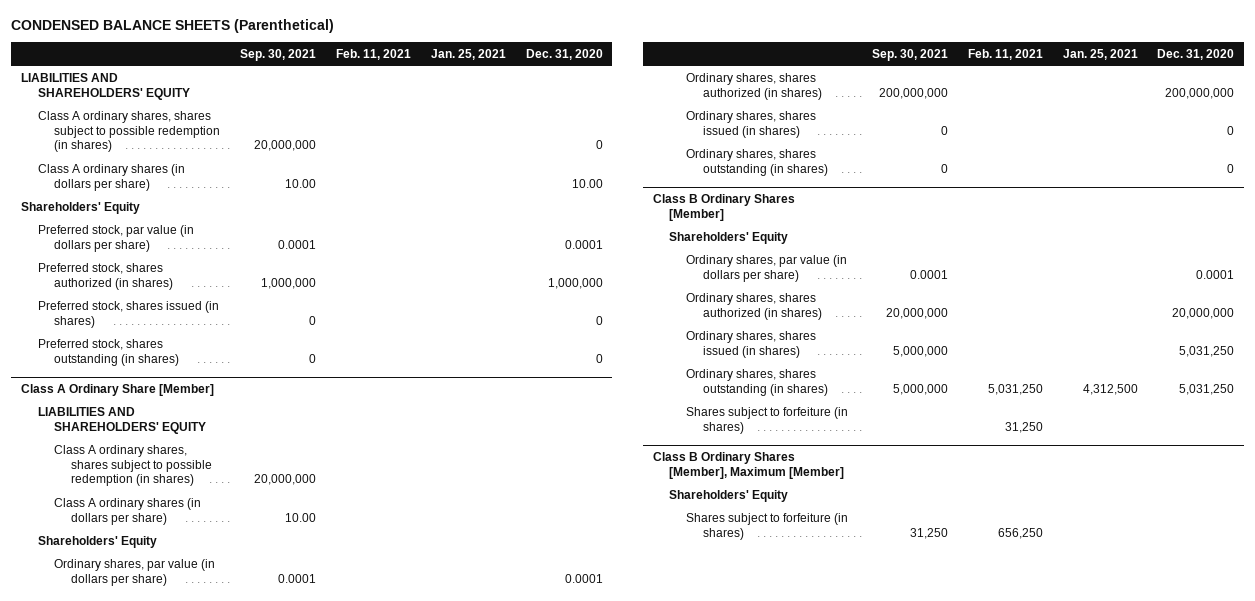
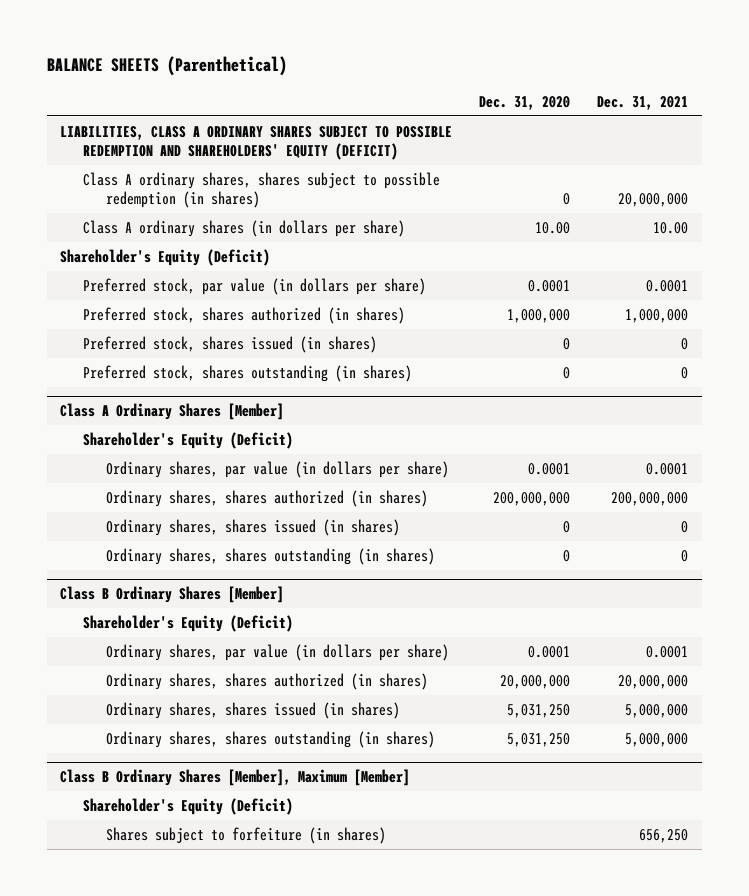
[11,19,335,34] CONDENSED BALANCE SHEETS (Parenthetical) -> [46,55,287,76] BALANCE SHEETS (Parenthetical)
[240,48,317,61] Sep. 30, 2021 -> none
[335,48,411,60] Feb. 11, 2021 -> none
[430,48,506,60] Jan. 25, 2021 -> none
none -> [597,95,689,110] Dec. 31, 2021
[21,72,190,100] LIABILITIES AND SHAREHOLDERS' EQUITY -> [60,125,453,160] LIABILITIES, CLASS A ORDINARY SHARES SUBJECT TO POSSIBLE REDEMPTION AND SHAREHOLDERS' EQUITY (DEFICIT)
[21,201,141,214] Shareholders' Equity -> [60,248,271,266] Shareholder's Equity (Deficit)
[37,406,207,434] LIABILITIES AND SHAREHOLDERS' EQUITY -> none
[54,444,212,487] Class A ordinary shares, shares subject to possible redemption (in shares) -> none
[54,497,202,525] Class A ordinary shares (in dollars per share) -> none
[21,384,215,397] Class A Ordinary Share [Member] -> [60,403,285,421] Class A Ordinary Shares [Member]
[37,535,157,548] Shareholders' Equity -> [82,431,293,449] Shareholder's Equity (Deficit)
[669,231,789,244] Shareholders' Equity -> [82,614,293,632] Shareholder's Equity (Deficit)
[686,406,849,434] Shares subject to forfeiture (in shares) -> none
[669,489,789,502] Shareholders' Equity -> [82,797,293,815] Shareholder's Equity (Deficit)

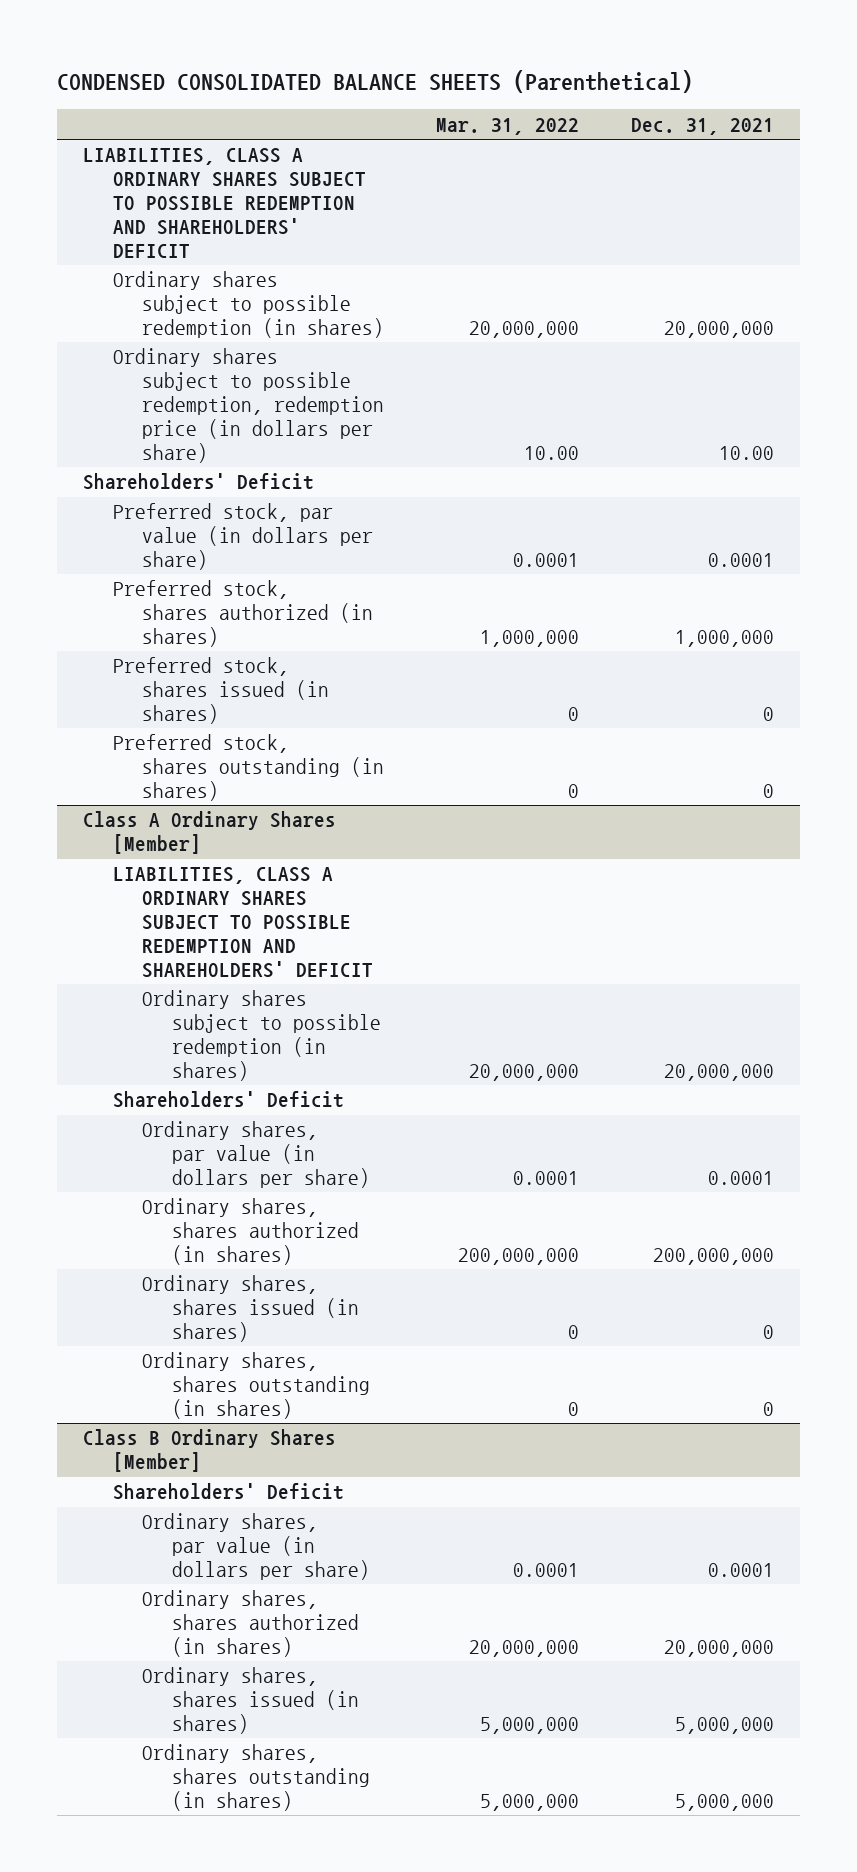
[46,55,287,76] BALANCE SHEETS (Parenthetical) -> [56,69,693,93] CONDENSED CONSOLIDATED BALANCE SHEETS (Parenthetical)
[479,95,571,110] Dec. 31, 2020 -> none
none -> [436,117,580,135] Mar. 31, 2022
[60,125,453,160] LIABILITIES, CLASS A ORDINARY SHARES SUBJECT TO POSSIBLE REDEMPTION AND SHAREHOLDERS' EQUITY (DEFICIT) -> [82,148,366,258] LIABILITIES, CLASS A ORDINARY SHARES SUBJECT TO POSSIBLE REDEMPTION AND SHAREHOLDERS' DEFICIT
[82,171,440,208] Class A ordinary shares, shares subject to possible redemption (in shares) -> [112,271,385,339] Ordinary shares subject to possible redemption (in shares)
[82,219,405,237] Class A ordinary shares (in dollars per share) -> [112,348,385,463] Ordinary shares subject to possible redemption, redemption price (in dollars per share)
[60,248,271,266] Shareholder's Equity (Deficit) -> [82,473,314,491] Shareholders' Deficit
none -> [112,867,374,978] LIABILITIES, CLASS A ORDINARY SHARES SUBJECT TO POSSIBLE REDEMPTION AND SHAREHOLDERS' DEFICIT
none -> [142,990,381,1081] Ordinary shares subject to possible redemption (in shares)
[82,431,293,449] Shareholder's Equity (Deficit) -> [112,1091,344,1109] Shareholders' Deficit
[82,614,293,632] Shareholder's Equity (Deficit) -> [112,1483,344,1501] Shareholders' Deficit
[60,769,411,787] Class B Ordinary Shares [Member], Maximum [Member] -> none
[82,797,293,815] Shareholder's Equity (Deficit) -> none
[105,826,386,844] Shares subject to forfeiture (in shares) -> none

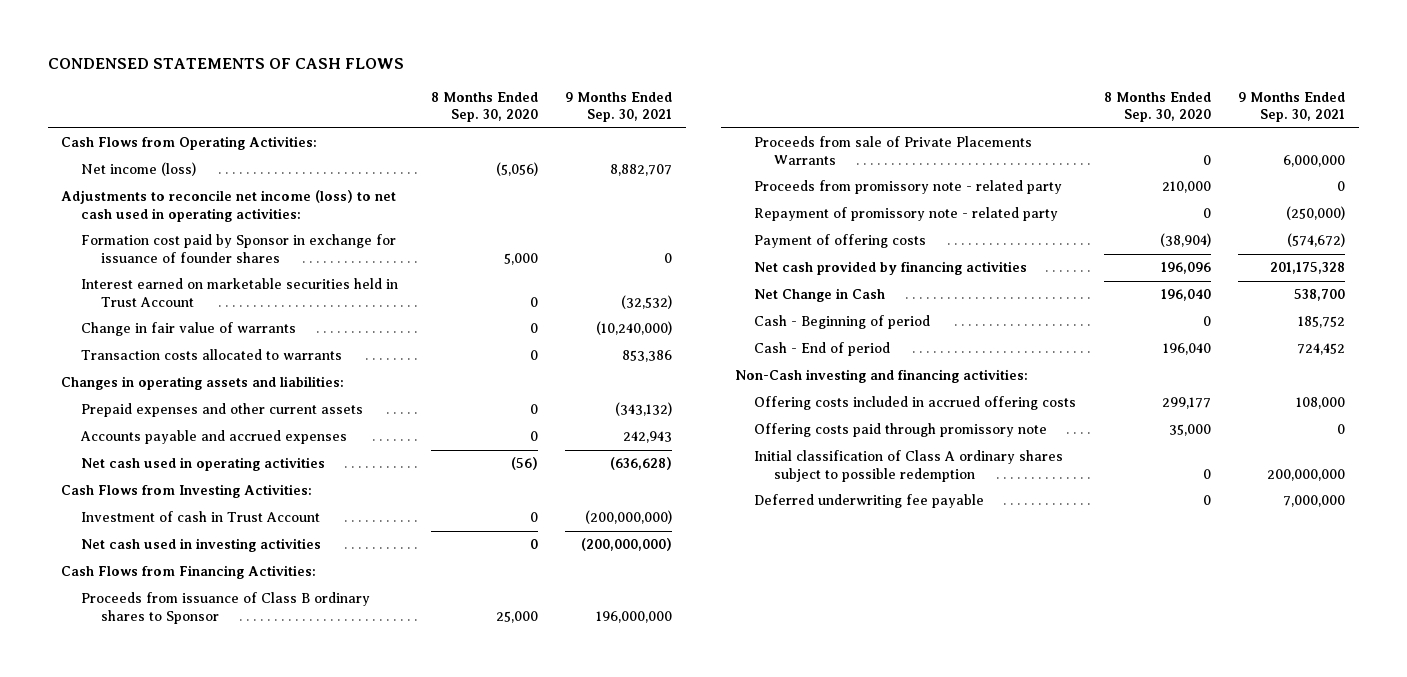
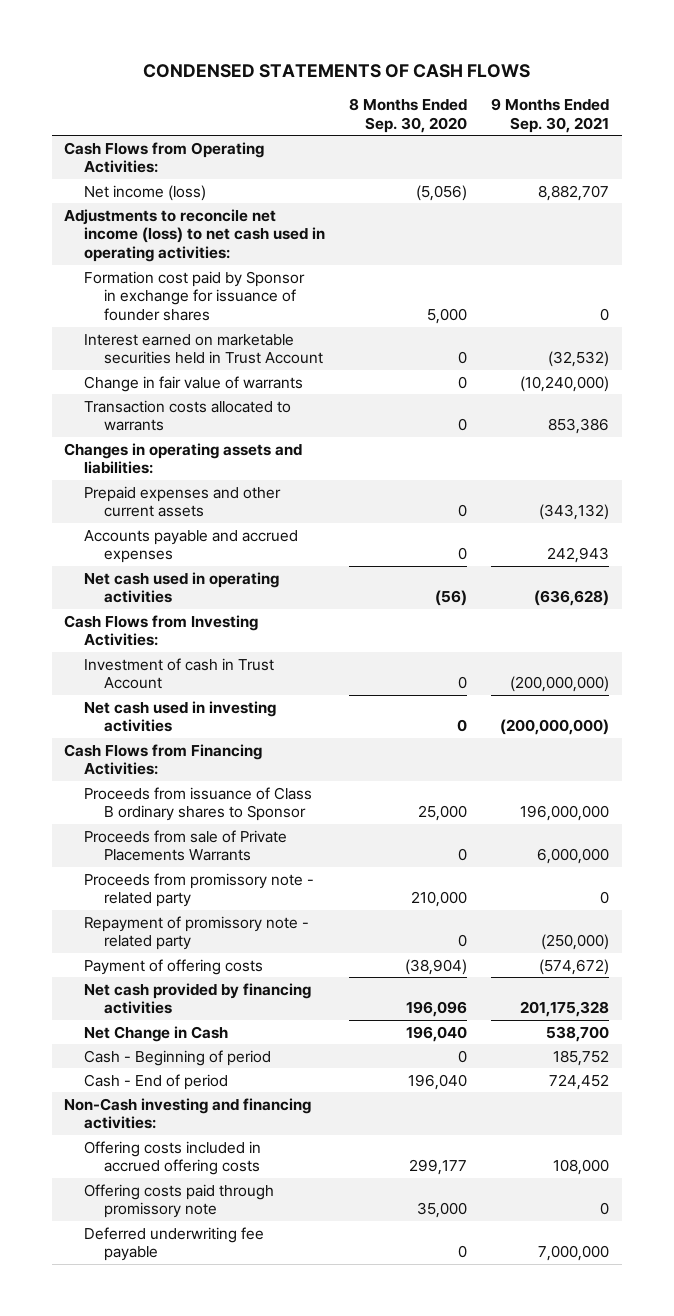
[754,450,1064,482] Initial classification of Class A ordinary shares subject to possible redemption -> none

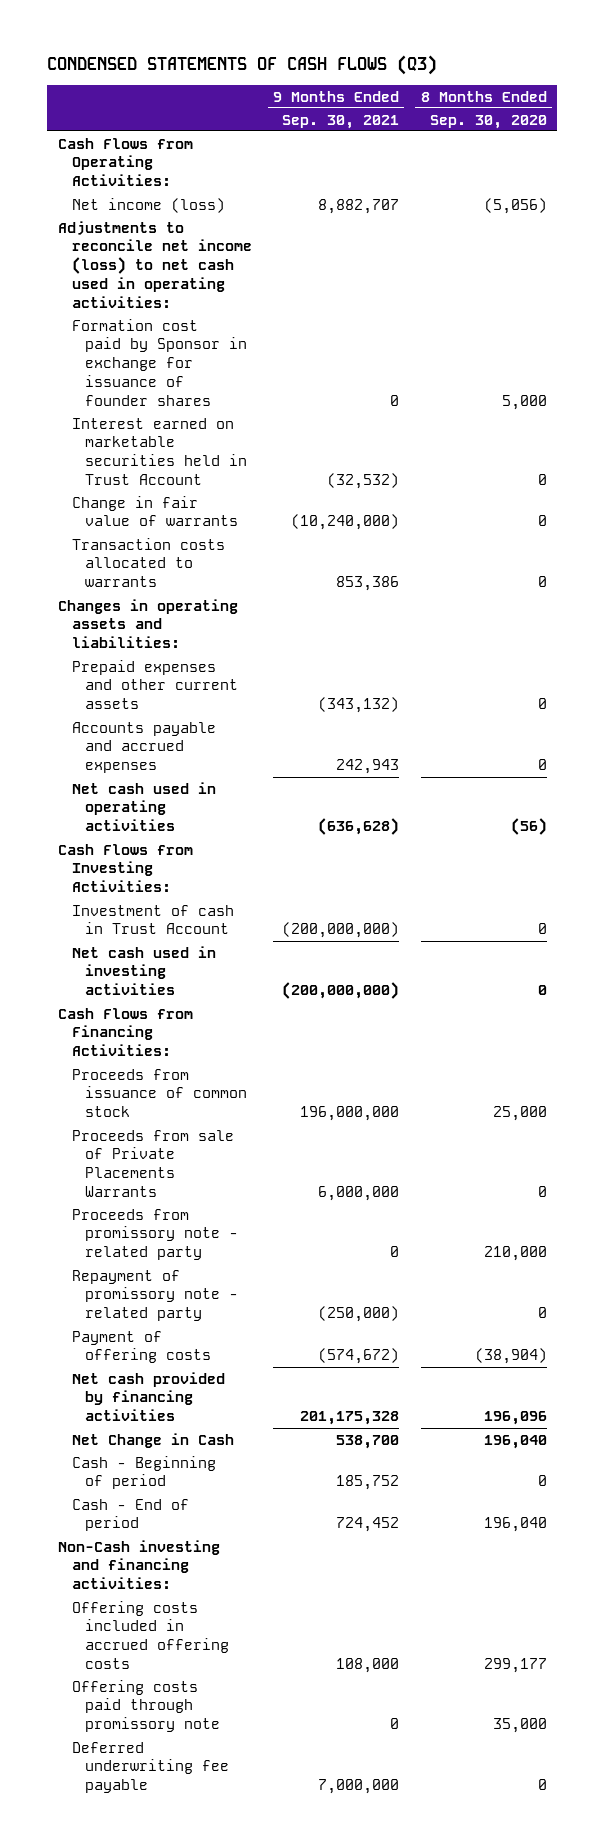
[142,63,530,78] CONDENSED STATEMENTS OF CASH FLOWS -> [47,55,438,76] CONDENSED STATEMENTS OF CASH FLOWS (Q3)
[84,786,313,822] Proceeds from issuance of Class B ordinary shares to Sponsor -> [71,1068,248,1118] Proceeds from issuance of common stock

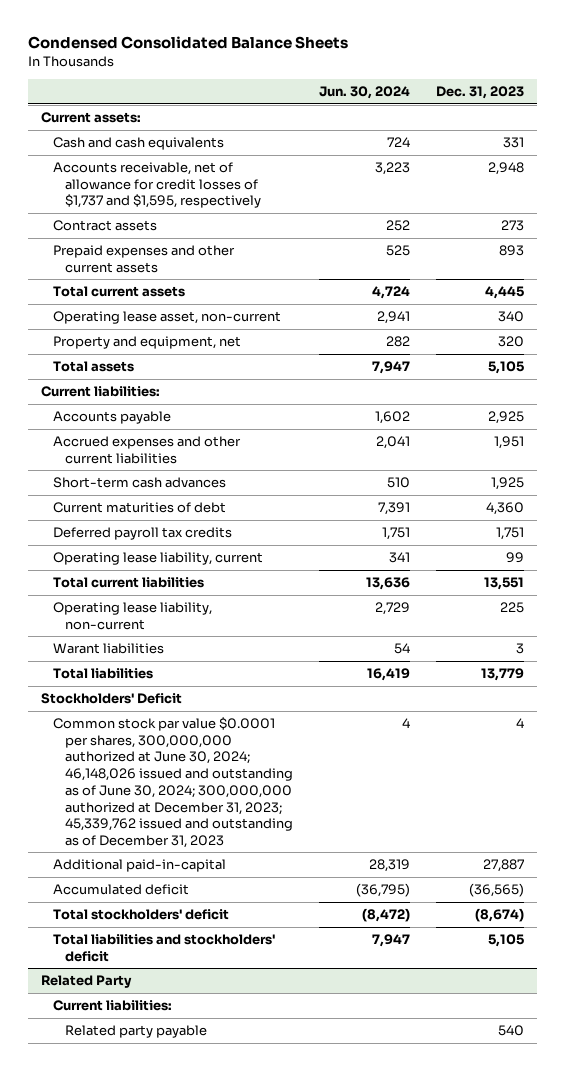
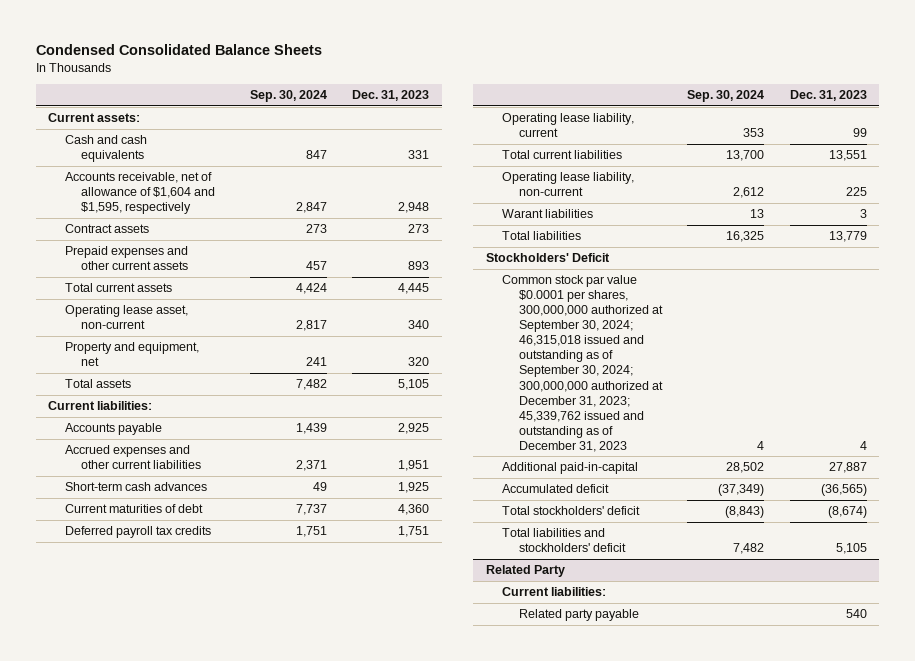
[318,86,410,100] Jun. 30, 2024 -> none
none -> [249,90,327,103] Sep. 30, 2024
[52,162,261,209] Accounts receivable, net of allowance for credit losses of $1,737 and $1,595, respectively -> [64,172,216,215] Accounts receivable, net of allowance of $1,604 and $1,595, respectively
[52,717,293,848] Common stock par value $0.0001 per shares, 300,000,000 authorized at June 30, 2024; 46,148,026 issued and outstanding as of June 30, 2024; 300,000,000 authorized at December 31, 2023; 45,339,762 issued and outstanding as of December 31, 2023 -> [502,275,663,452] Common stock par value $0.0001 per shares, 300,000,000 authorized at September 30, 2024; 46,315,018 issued and outstanding as of September 30, 2024; 300,000,000 authorized at December 31, 2023; 45,339,762 issued and outstanding as of December 31, 2023

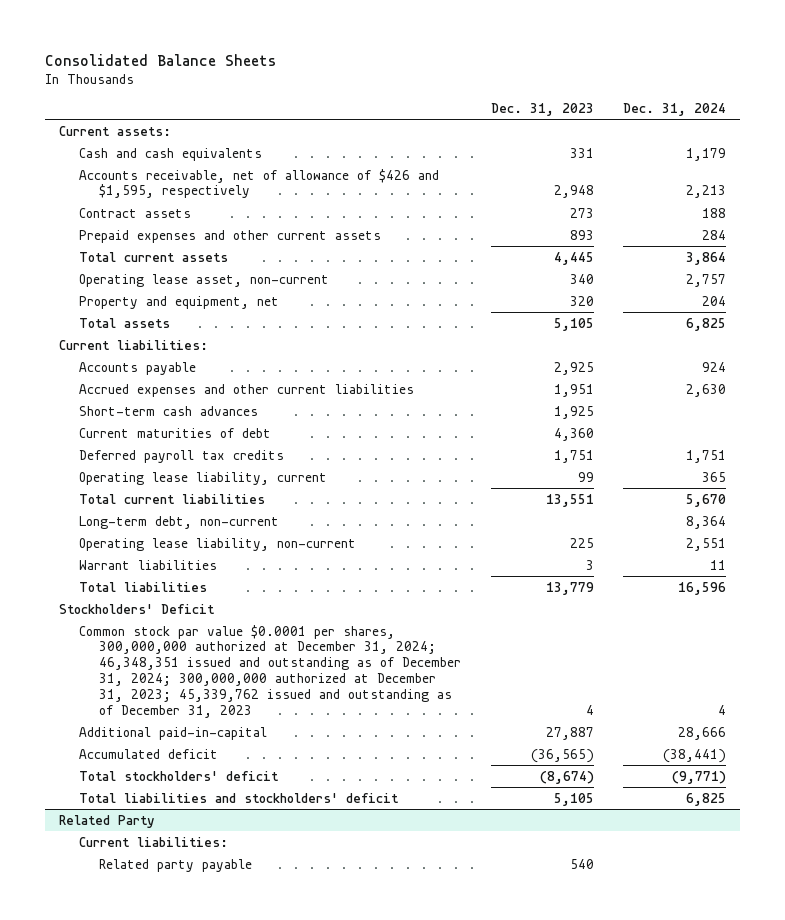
[35,43,322,55] Condensed Consolidated Balance Sheets -> [44,53,276,66] Consolidated Balance Sheets
[249,90,327,103] Sep. 30, 2024 -> none
none -> [622,102,726,116] Dec. 31, 2024
[64,172,216,215] Accounts receivable, net of allowance of $1,604 and $1,595, respectively -> [79,168,440,199] Accounts receivable, net of allowance of $426 and $1,595, respectively
none -> [79,515,280,529] Long-term debt, non-current
[502,209,594,219] Warant liabilities -> [79,559,218,570] Warrant liabilities
[502,275,663,452] Common stock par value $0.0001 per shares, 300,000,000 authorized at September 30, 2024; 46,315,018 issued and outstanding as of September 30, 2024; 300,000,000 authorized at December 31, 2023; 45,339,762 issued and outstanding as of December 31, 2023 -> [79,624,462,718] Common stock par value $0.0001 per shares, 300,000,000 authorized at December 31, 2024; 46,348,351 issued and outstanding as of December 31, 2024; 300,000,000 authorized at December 31, 2023; 45,339,762 issued and outstanding as of December 31, 2023

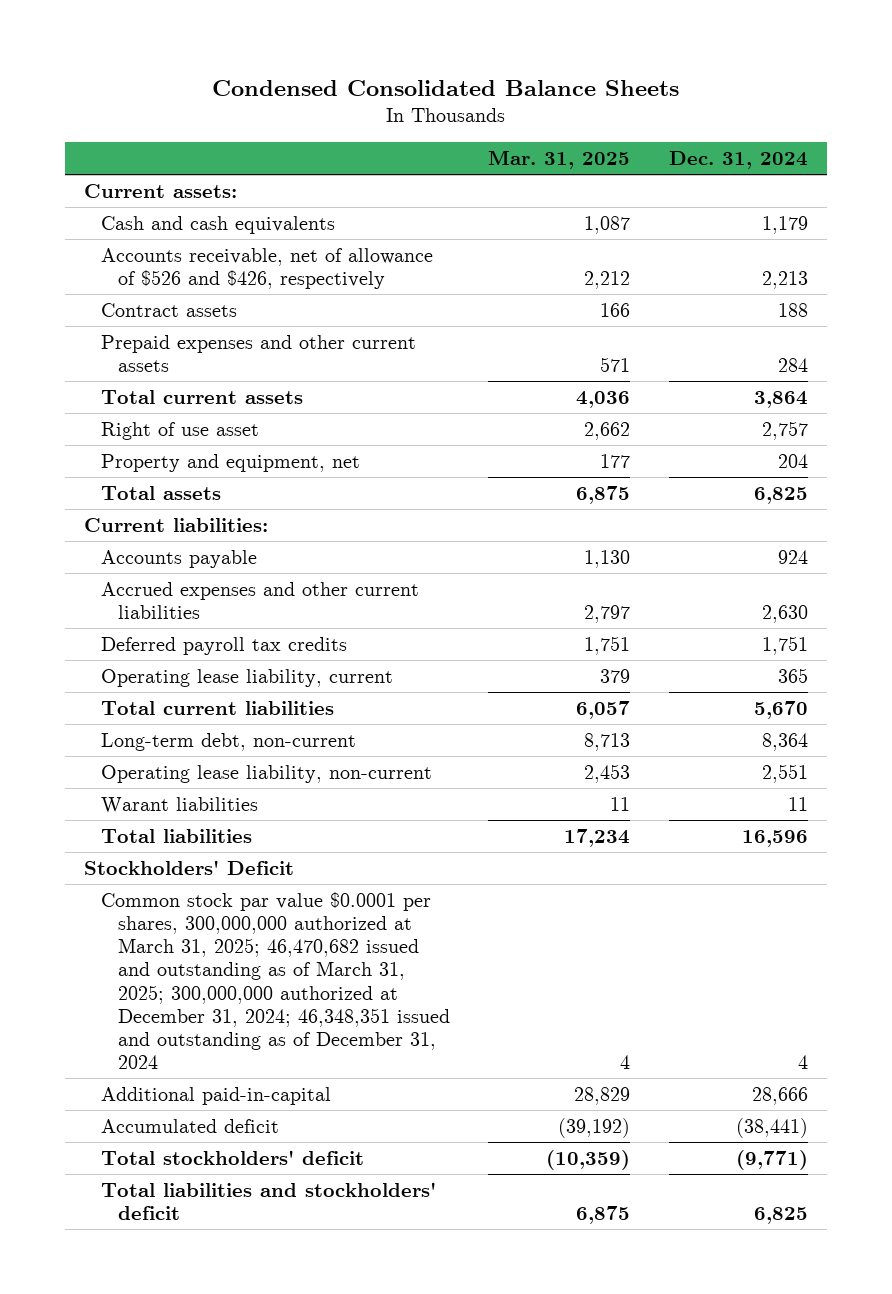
[44,53,276,66] Consolidated Balance Sheets -> [211,79,679,96] Condensed Consolidated Balance Sheets
[490,102,594,116] Dec. 31, 2023 -> none
none -> [488,149,631,169] Mar. 31, 2025
[79,168,440,199] Accounts receivable, net of allowance of $426 and $1,595, respectively -> [101,247,434,289] Accounts receivable, net of allowance of $526 and $426, respectively
[79,273,330,287] Operating lease asset, non-current -> [101,421,260,440] Right of use asset
[79,405,259,416] Short-term cash advances -> none
[79,427,272,438] Current maturities of debt -> none
[79,559,218,570] Warrant liabilities -> [101,796,259,814] Warant liabilities
[79,624,462,718] Common stock par value $0.0001 per shares, 300,000,000 authorized at December 31, 2024; 46,348,351 issued and outstanding as of December 31, 2024; 300,000,000 authorized at December 31, 2023; 45,339,762 issued and outstanding as of December 31, 2023 -> [101,891,451,1070] Common stock par value $0.0001 per shares, 300,000,000 authorized at March 31, 2025; 46,470,682 issued and outstanding as of March 31, 2025; 300,000,000 authorized at December 31, 2024; 46,348,351 issued and outstanding as of December 31, 2024
[59,814,156,828] Related Party -> none
[79,836,229,847] Current liabilities: -> none
[99,858,253,872] Related party payable -> none

